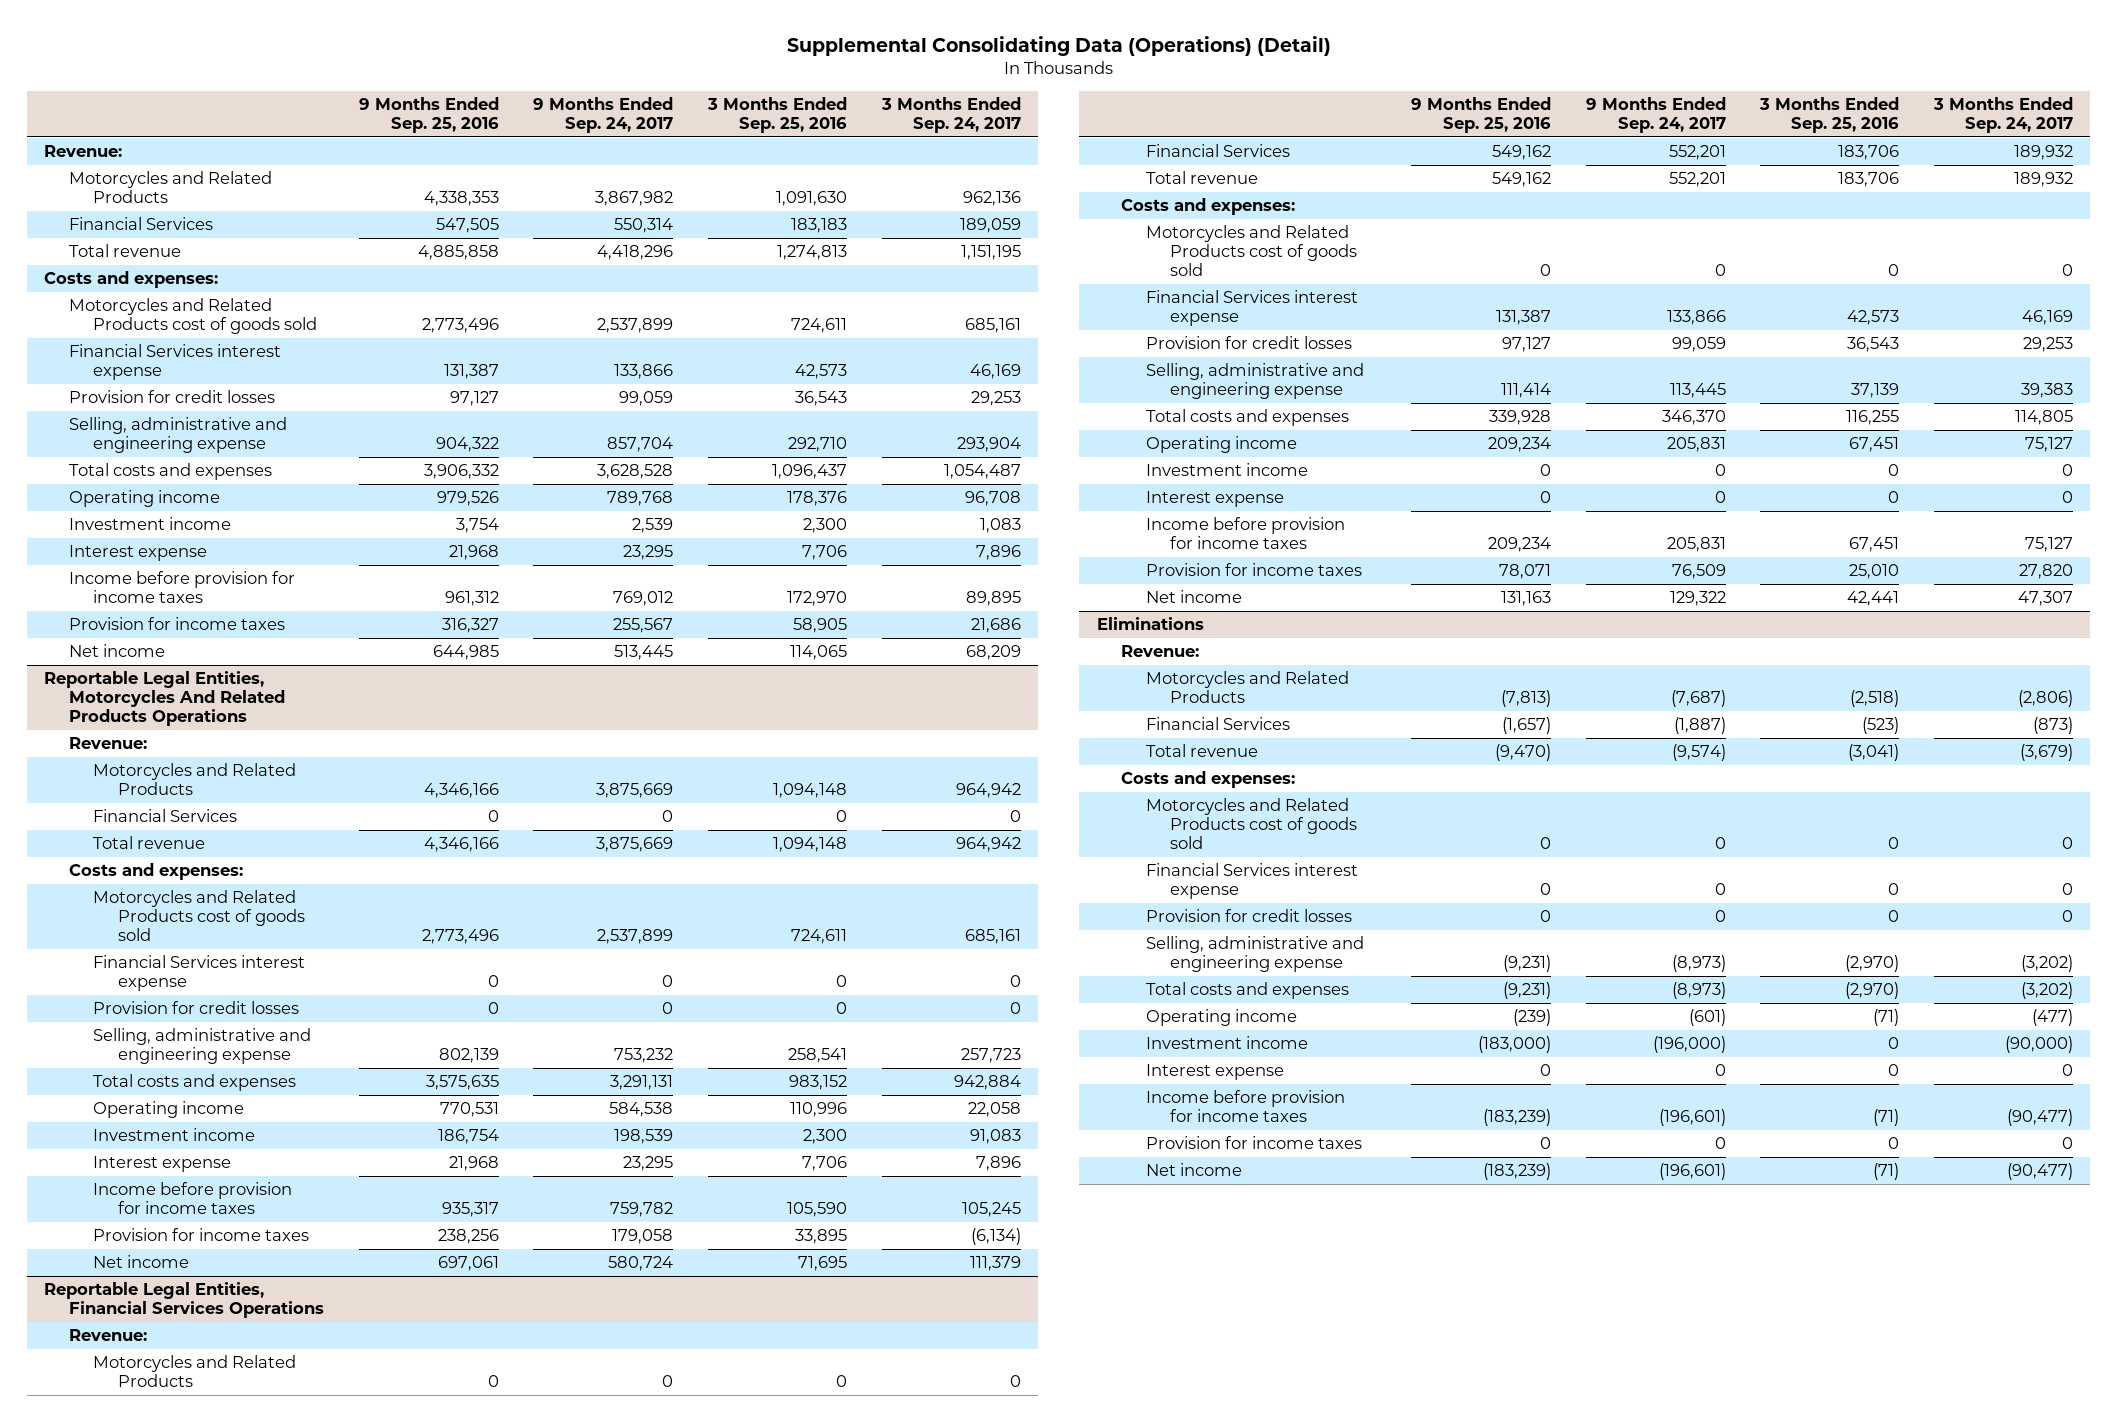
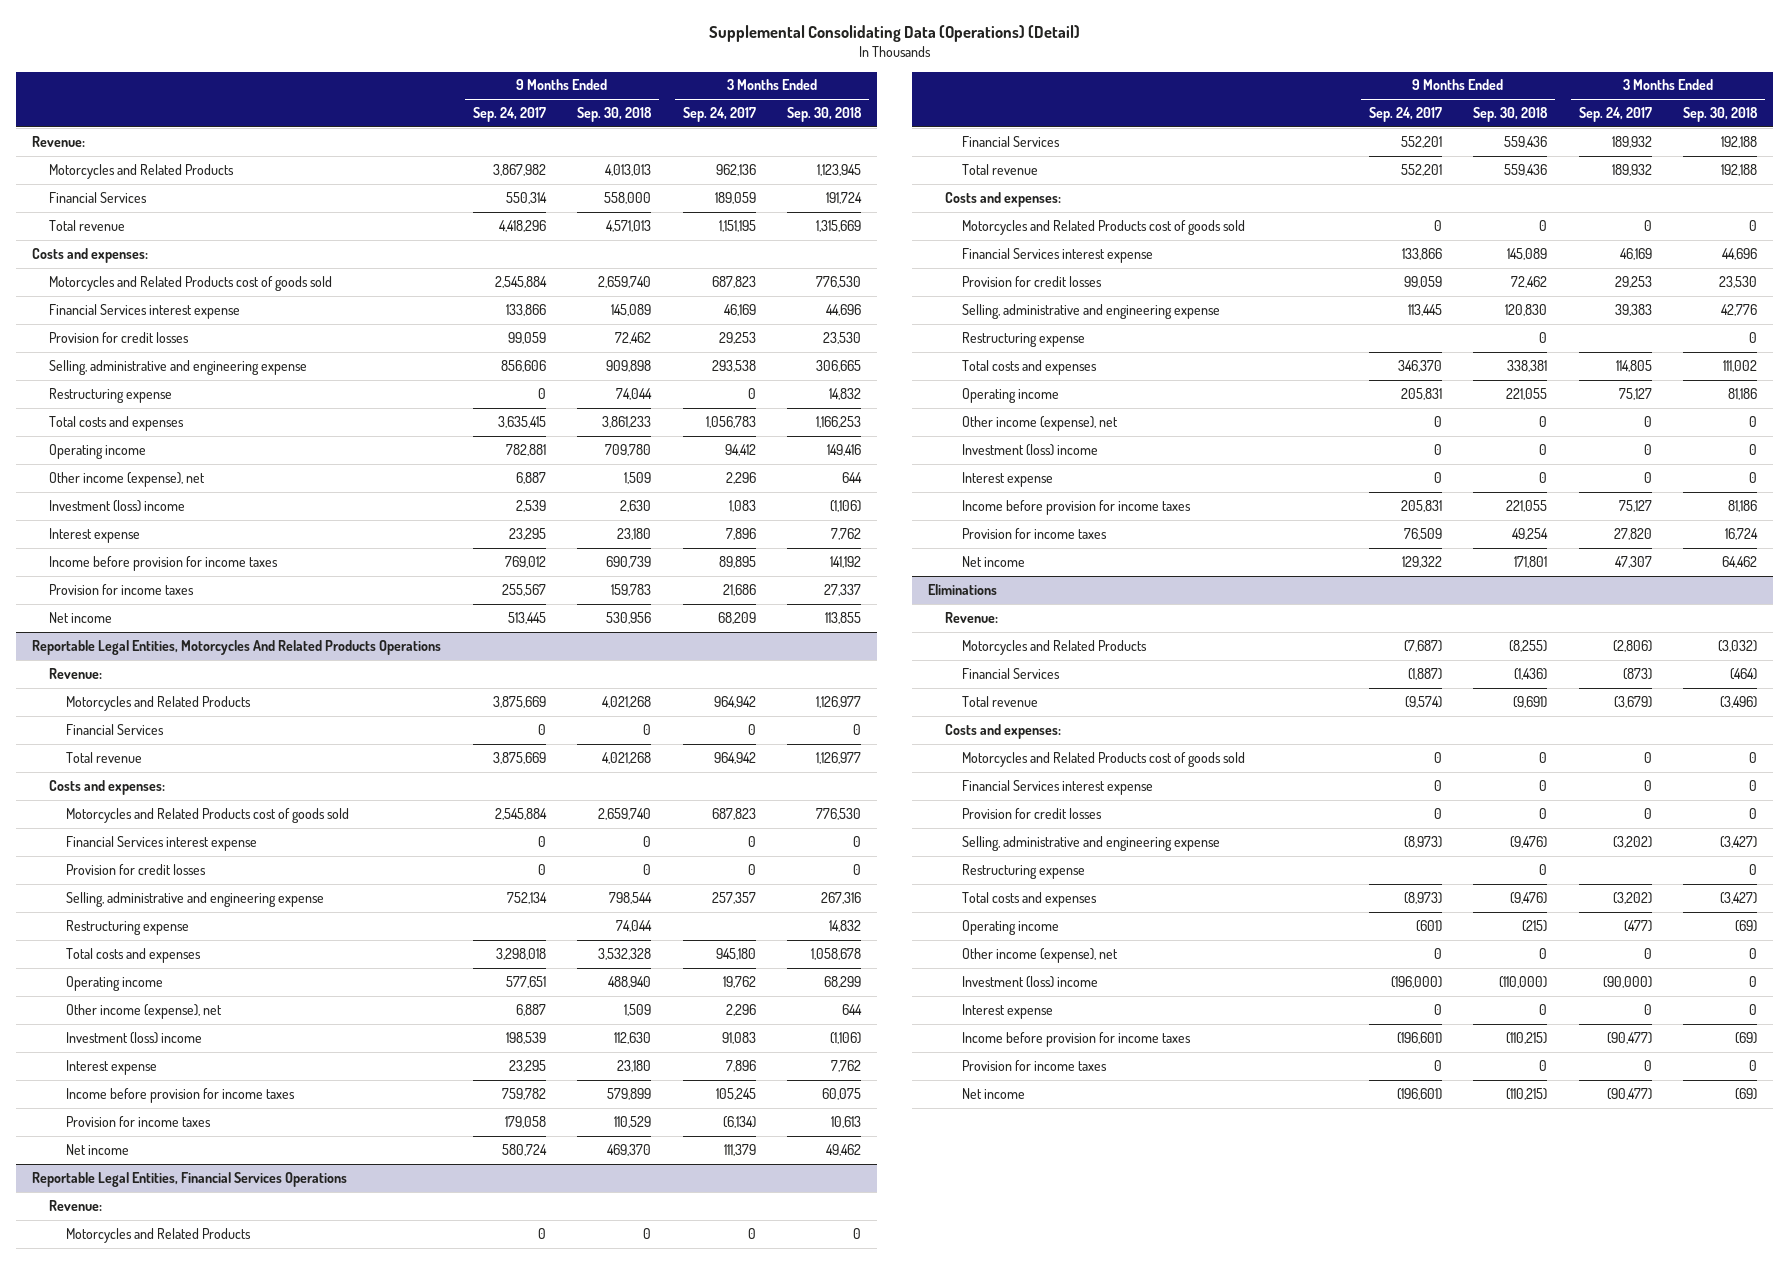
[358,96,499,133] 9 Months Ended Sep. 25, 2016 -> none
[707,96,848,133] 3 Months Ended Sep. 25, 2016 -> none
none -> [577,106,653,122] Sep. 30, 2018
none -> [787,106,863,122] Sep. 30, 2018
[597,318,674,334] 2,537,899 -> [494,275,547,288] 2,545,884
[964,318,1021,334] 685,161 -> [711,275,756,288] 687,823
[607,437,674,453] 857,704 -> [500,359,546,372] 856,606
[956,437,1021,453] 293,904 -> [711,359,756,372] 293,538
none -> [49,387,173,403] Restructuring expense
[597,464,674,480] 3,628,528 -> [497,415,546,428] 3,635,415
[943,464,1021,480] 1,054,487 -> [705,415,756,428] 1,056,783
[607,491,674,507] 789,768 -> [505,443,546,456] 782,881
[964,491,1021,507] 96,708 -> [724,443,756,456] 94,412
none -> [49,471,206,487] Other income (expense), net
[68,517,231,531] Investment income -> [49,499,186,512] Investment (loss) income
[597,929,674,945] 2,537,899 -> [494,807,547,820] 2,545,884
[964,929,1021,945] 685,161 -> [711,807,756,820] 687,823
[614,1048,674,1064] 753,232 -> [506,891,547,904] 752,134
[960,1048,1021,1064] 257,723 -> [711,891,756,904] 257,357
none -> [66,919,190,935] Restructuring expense
[610,1075,674,1091] 3,291,131 -> [495,947,546,960] 3,298,018
[953,1075,1021,1091] 942,884 -> [715,947,756,960] 945,180
[609,1102,674,1118] 584,538 -> [505,975,546,988] 577,651
[967,1102,1021,1118] 22,058 -> [722,975,756,988] 19,762
none -> [66,1003,223,1019] Other income (expense), net
[93,1128,256,1142] Investment income -> [66,1031,203,1044] Investment (loss) income
none -> [962,331,1086,347] Restructuring expense
none -> [962,415,1119,431] Other income (expense), net
[1145,463,1308,477] Investment income -> [962,443,1099,456] Investment (loss) income
none -> [962,863,1086,879] Restructuring expense
none -> [962,947,1119,963] Other income (expense), net
[1145,1036,1308,1050] Investment income -> [962,975,1099,988] Investment (loss) income

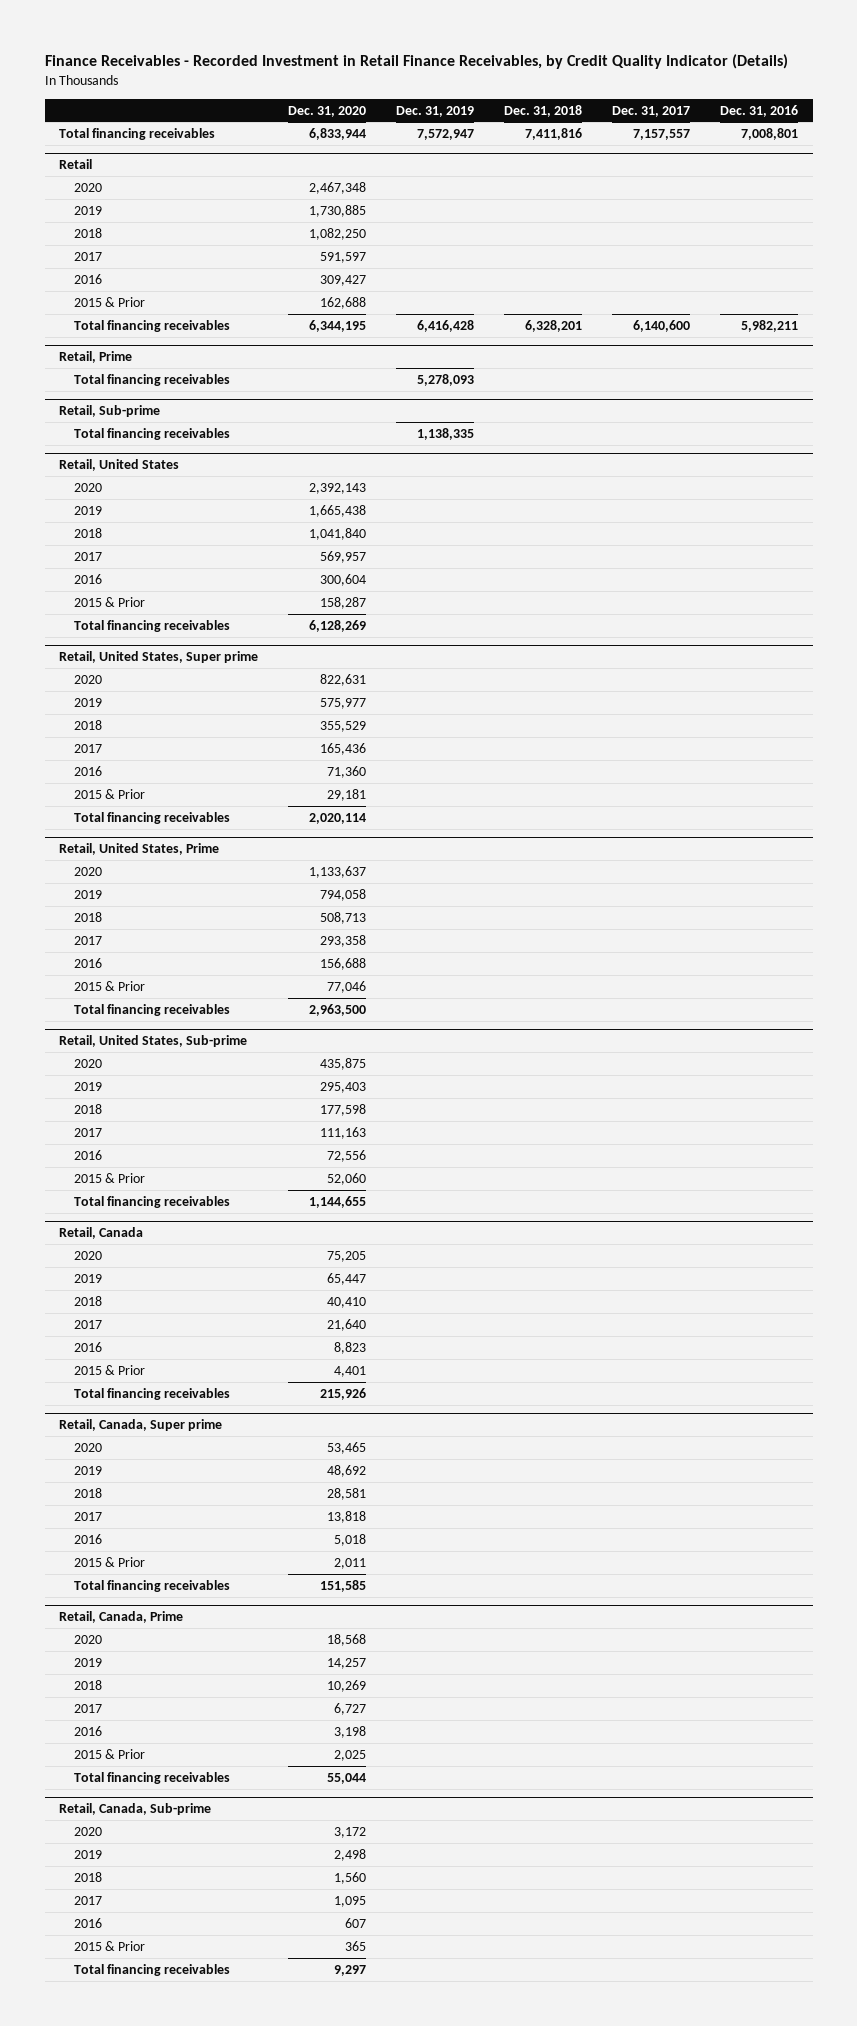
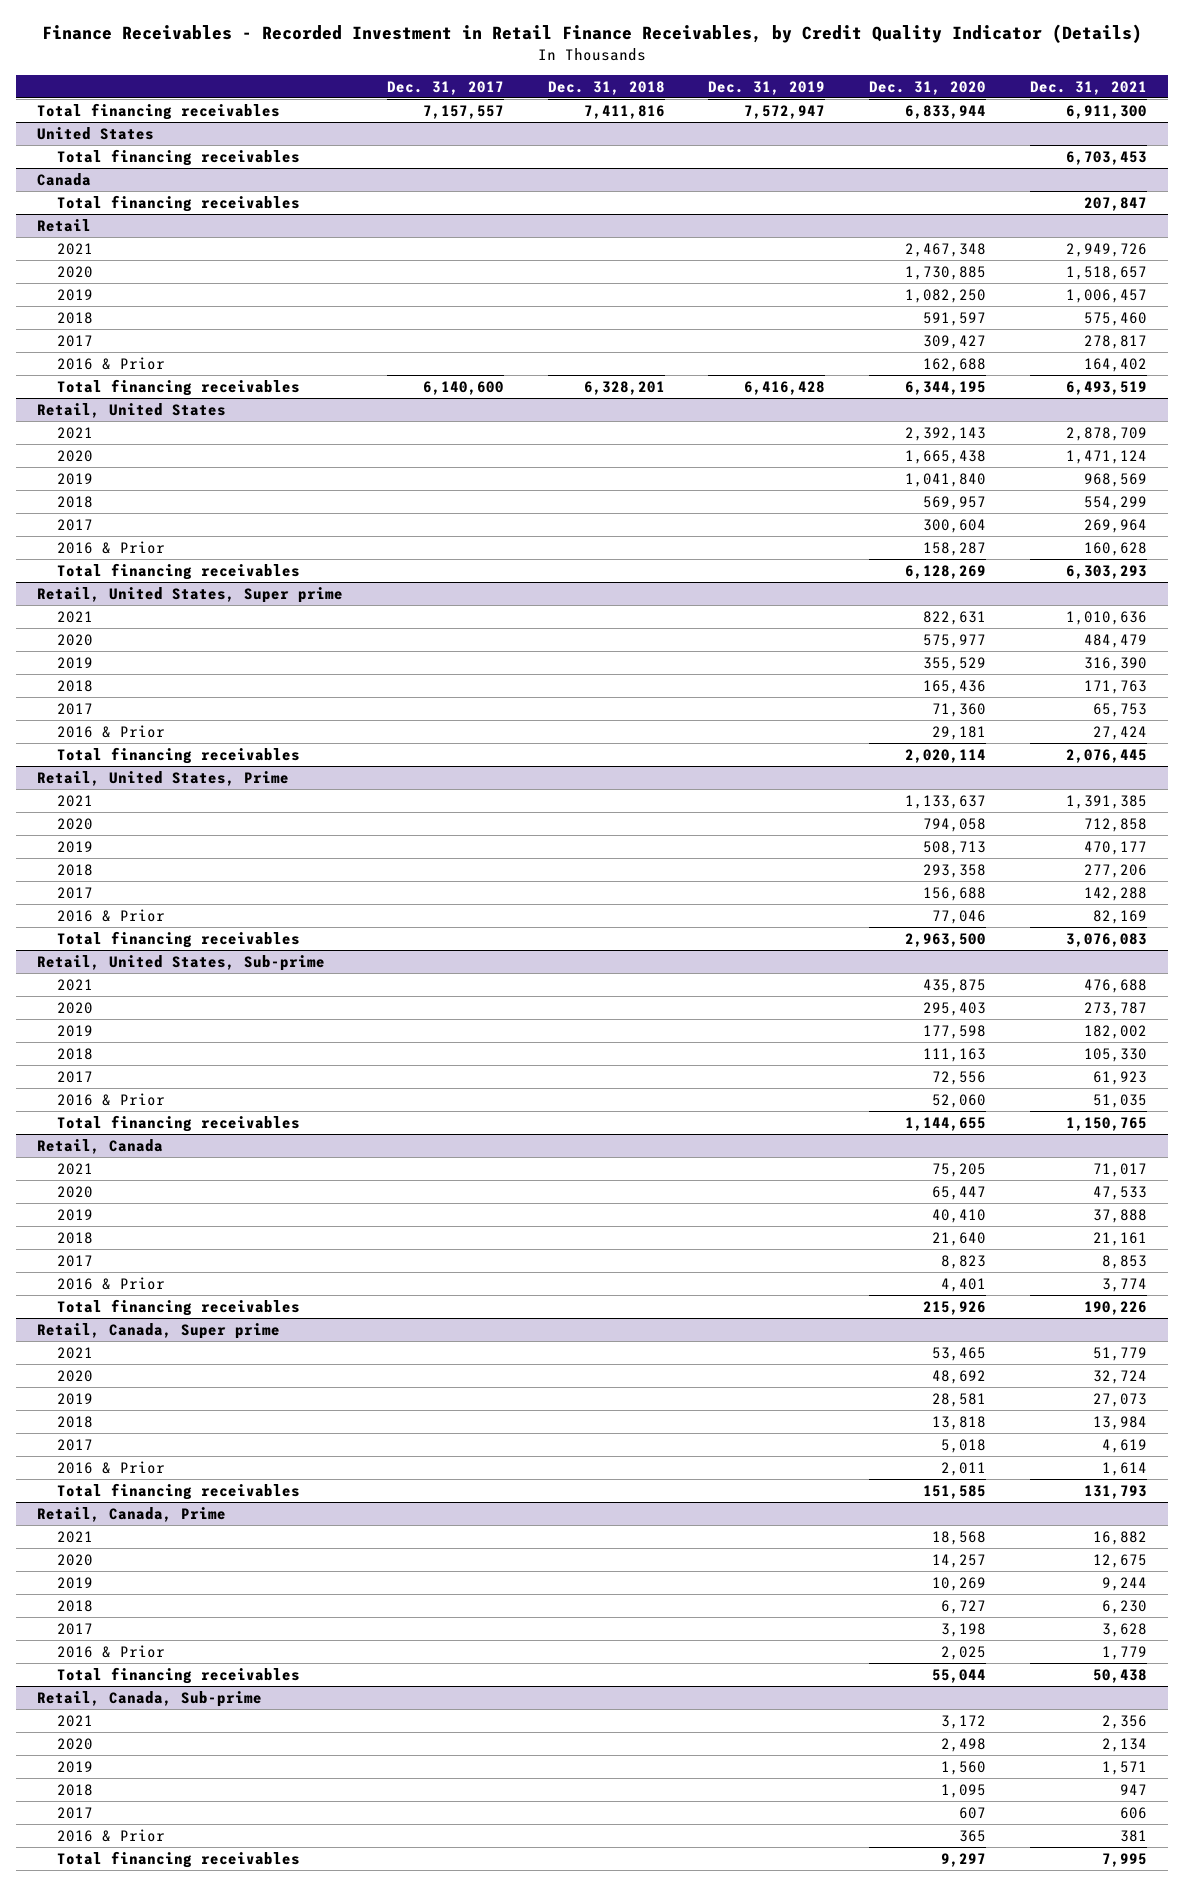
[719,104,798,117] Dec. 31, 2016 -> none
none -> [1029,80,1147,95] Dec. 31, 2021
none -> [37,126,155,140] United States
none -> [57,148,301,166] Total financing receivables
none -> [37,172,92,186] Canada
none -> [57,194,301,212] Total financing receivables
[73,273,102,284] 2016 -> none
none -> [57,242,94,255] 2021
[309,181,367,194] 2,467,348 -> [904,265,986,280] 1,730,885
[309,204,367,217] 1,730,885 -> [904,288,986,303] 1,082,250
[309,227,367,240] 1,082,250 -> [922,311,986,326] 591,597
[320,251,367,263] 591,597 -> [922,334,986,349] 309,427
[73,296,145,307] 2015 & Prior -> [57,356,166,370] 2016 & Prior
[59,351,133,364] Retail, Prime -> none
[73,373,230,386] Total financing receivables -> none
[59,405,161,418] Retail, Sub-prime -> none
[73,427,230,440] Total financing receivables -> none
[73,573,102,584] 2016 -> none
none -> [57,426,94,439] 2021
[309,482,367,494] 2,392,143 -> [904,449,986,464] 1,665,438
[309,504,367,517] 1,665,438 -> [904,472,986,487] 1,041,840
[309,527,367,540] 1,041,840 -> [922,495,986,510] 569,957
[320,550,367,563] 569,957 -> [922,518,986,533] 300,604
[73,596,145,607] 2015 & Prior -> [57,540,166,554] 2016 & Prior
[73,765,102,776] 2016 -> none
none -> [57,610,94,623] 2021
[320,673,367,686] 822,631 -> [922,633,986,648] 575,977
[320,697,367,709] 575,977 -> [922,656,986,671] 355,529
[320,720,367,732] 355,529 -> [922,679,986,694] 165,436
[320,742,367,755] 165,436 -> [931,702,986,717] 71,360
[73,788,145,799] 2015 & Prior -> [57,724,166,738] 2016 & Prior
[73,957,102,968] 2016 -> none
none -> [57,794,94,807] 2021
[309,865,367,878] 1,133,637 -> [922,817,986,832] 794,058
[320,888,367,901] 794,058 -> [922,840,986,855] 508,713
[320,911,367,924] 508,713 -> [922,863,986,878] 293,358
[320,934,367,947] 293,358 -> [922,886,986,901] 156,688
[73,980,145,991] 2015 & Prior -> [57,908,166,922] 2016 & Prior
[73,1149,102,1160] 2016 -> none
none -> [57,978,94,991] 2021
[320,1057,367,1070] 435,875 -> [922,1001,986,1016] 295,403
[320,1081,367,1093] 295,403 -> [922,1024,986,1039] 177,598
[320,1103,367,1116] 177,598 -> [922,1047,986,1062] 111,163
[320,1126,367,1139] 111,163 -> [931,1070,986,1085] 72,556
[73,1172,145,1183] 2015 & Prior -> [57,1092,166,1106] 2016 & Prior
[73,1341,102,1352] 2016 -> none
none -> [57,1162,94,1175] 2021
[327,1250,367,1262] 75,205 -> [931,1185,986,1200] 65,447
[327,1272,367,1285] 65,447 -> [931,1208,986,1223] 40,410
[327,1296,367,1308] 40,410 -> [931,1231,986,1246] 21,640
[327,1318,367,1331] 21,640 -> [940,1254,986,1269] 8,823
[73,1364,145,1375] 2015 & Prior -> [57,1276,166,1290] 2016 & Prior
[73,1533,102,1544] 2016 -> none
none -> [57,1346,94,1359] 2021
[327,1441,367,1454] 53,465 -> [931,1369,986,1384] 48,692
[327,1464,367,1477] 48,692 -> [931,1392,986,1407] 28,581
[327,1487,367,1500] 28,581 -> [931,1415,986,1430] 13,818
[327,1510,367,1523] 13,818 -> [940,1438,986,1453] 5,018
[73,1556,145,1567] 2015 & Prior -> [57,1460,166,1474] 2016 & Prior
[73,1725,102,1736] 2016 -> none
none -> [57,1530,94,1543] 2021
[327,1633,367,1646] 18,568 -> [931,1553,986,1568] 14,257
[327,1657,367,1669] 14,257 -> [931,1576,986,1591] 10,269
[327,1679,367,1692] 10,269 -> [940,1599,986,1614] 6,727
[334,1702,367,1715] 6,727 -> [940,1622,986,1637] 3,198
[73,1748,145,1759] 2015 & Prior -> [57,1644,166,1658] 2016 & Prior
[73,1917,102,1928] 2016 -> none
none -> [57,1714,94,1727] 2021
[334,1826,367,1838] 3,172 -> [940,1737,986,1752] 2,498
[334,1848,367,1861] 2,498 -> [940,1760,986,1775] 1,560
[334,1871,367,1884] 1,560 -> [940,1783,986,1798] 1,095
[334,1895,367,1907] 1,095 -> [958,1806,986,1819] 607
[73,1940,145,1951] 2015 & Prior -> [57,1828,166,1842] 2016 & Prior

